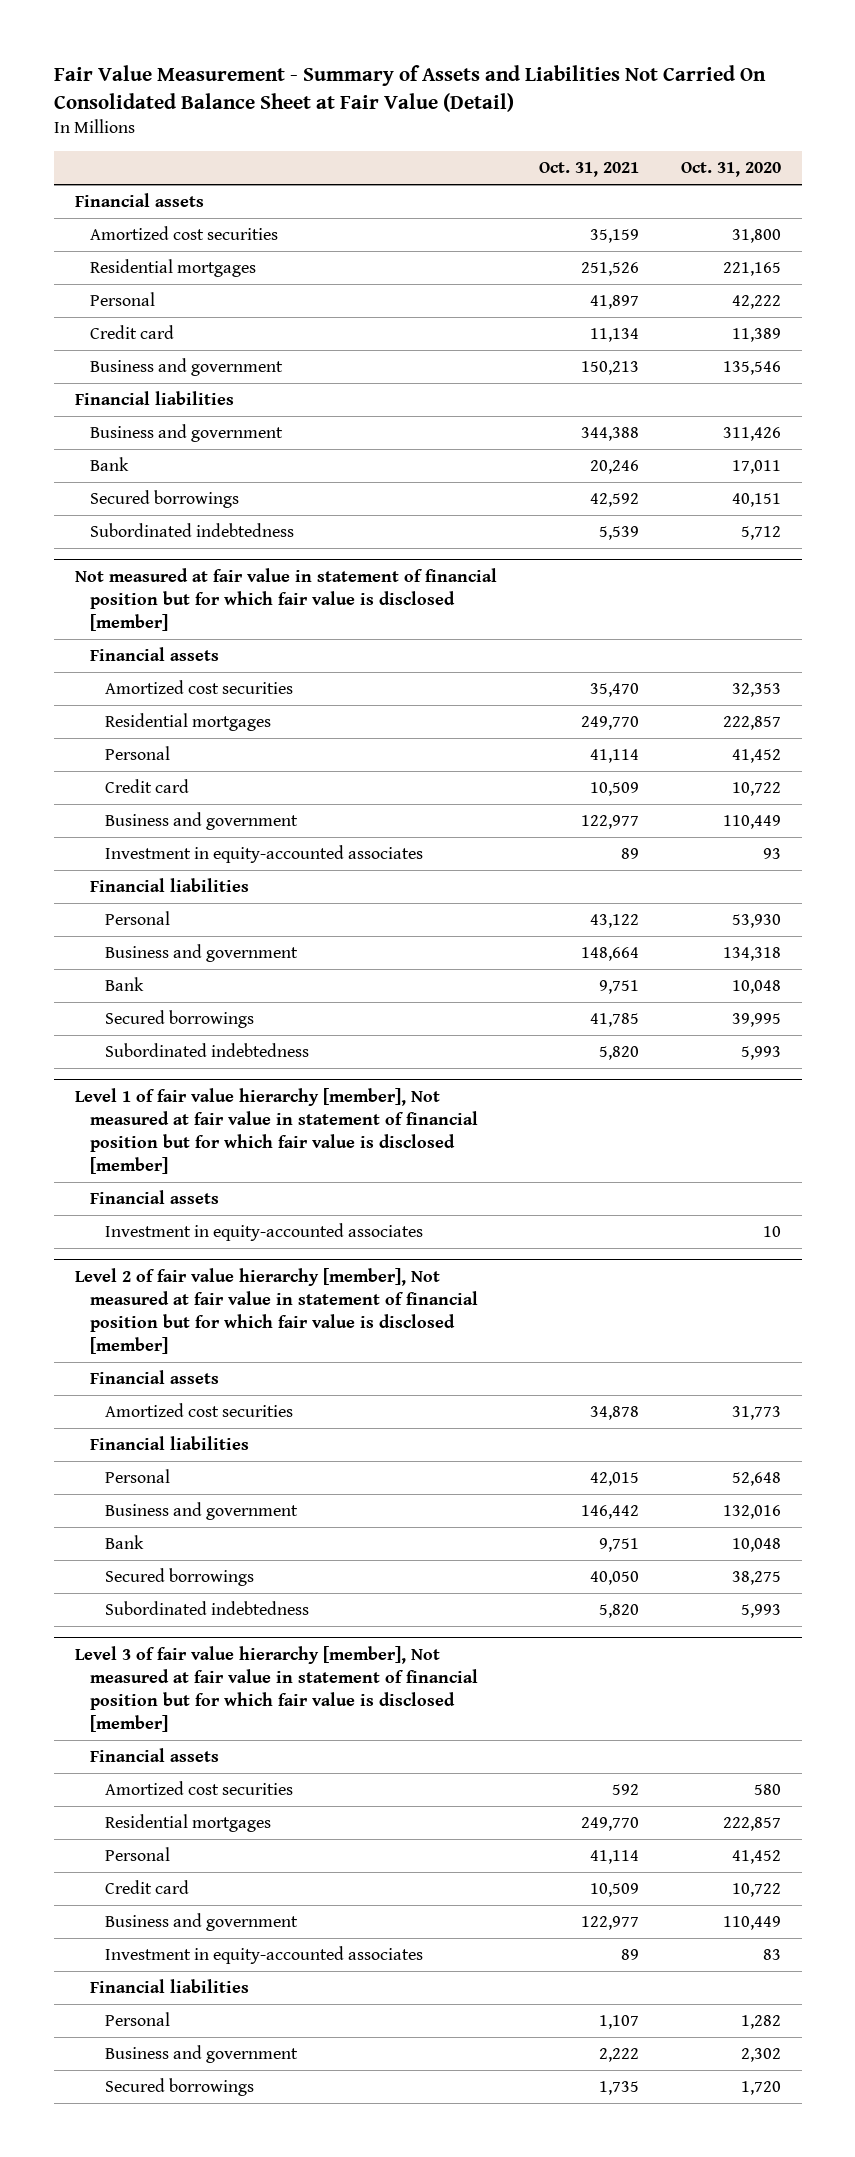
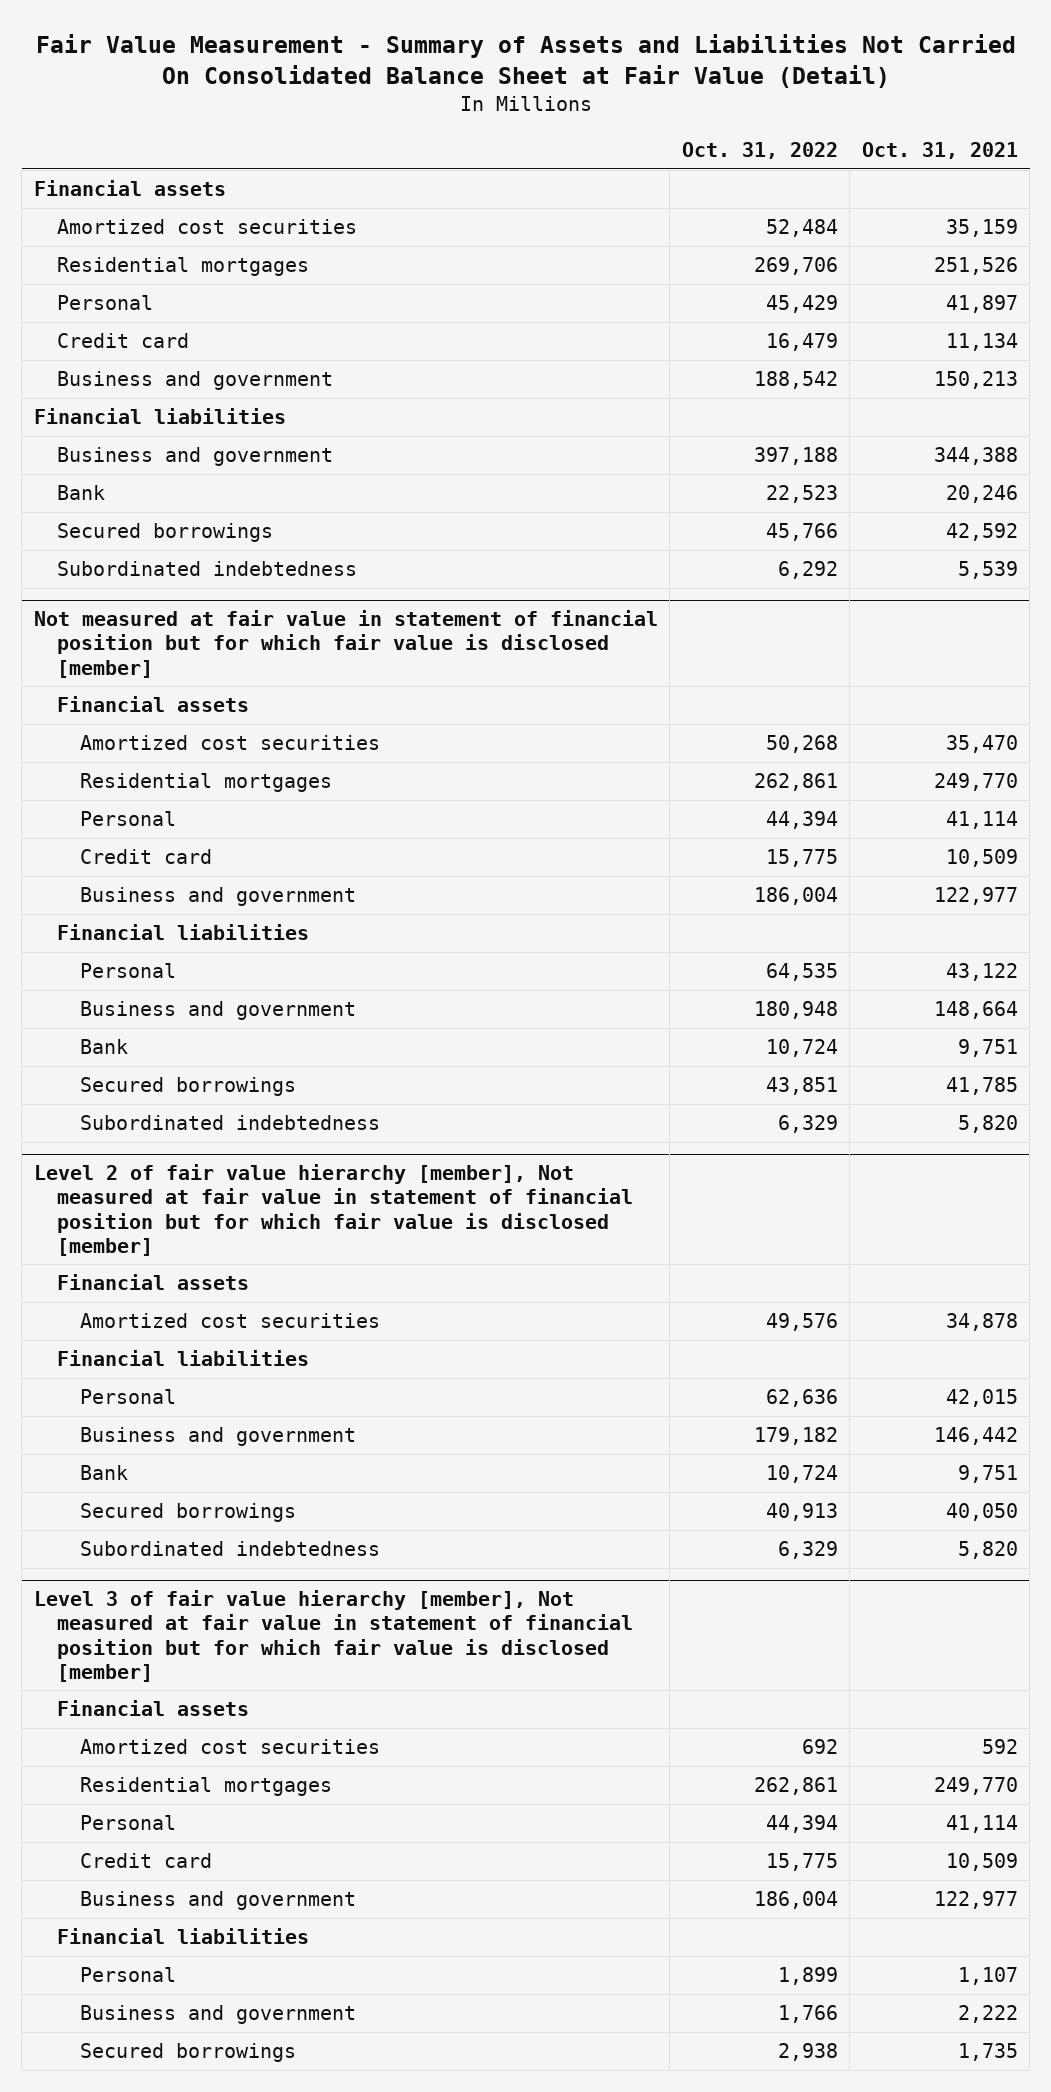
[680,162,781,178] Oct. 31, 2020 -> none
none -> [681,142,838,160] Oct. 31, 2022
[105,845,424,864] Investment in equity-accounted associates -> none
[74,1087,479,1174] Level 1 of fair value hierarchy [member], Not measured at fair value in statement of financial position but for which fair value is disclosed [member] -> none
[90,1190,220,1205] Financial assets -> none
[105,1223,424,1242] Investment in equity-accounted associates -> none
[105,1946,424,1965] Investment in equity-accounted associates -> none

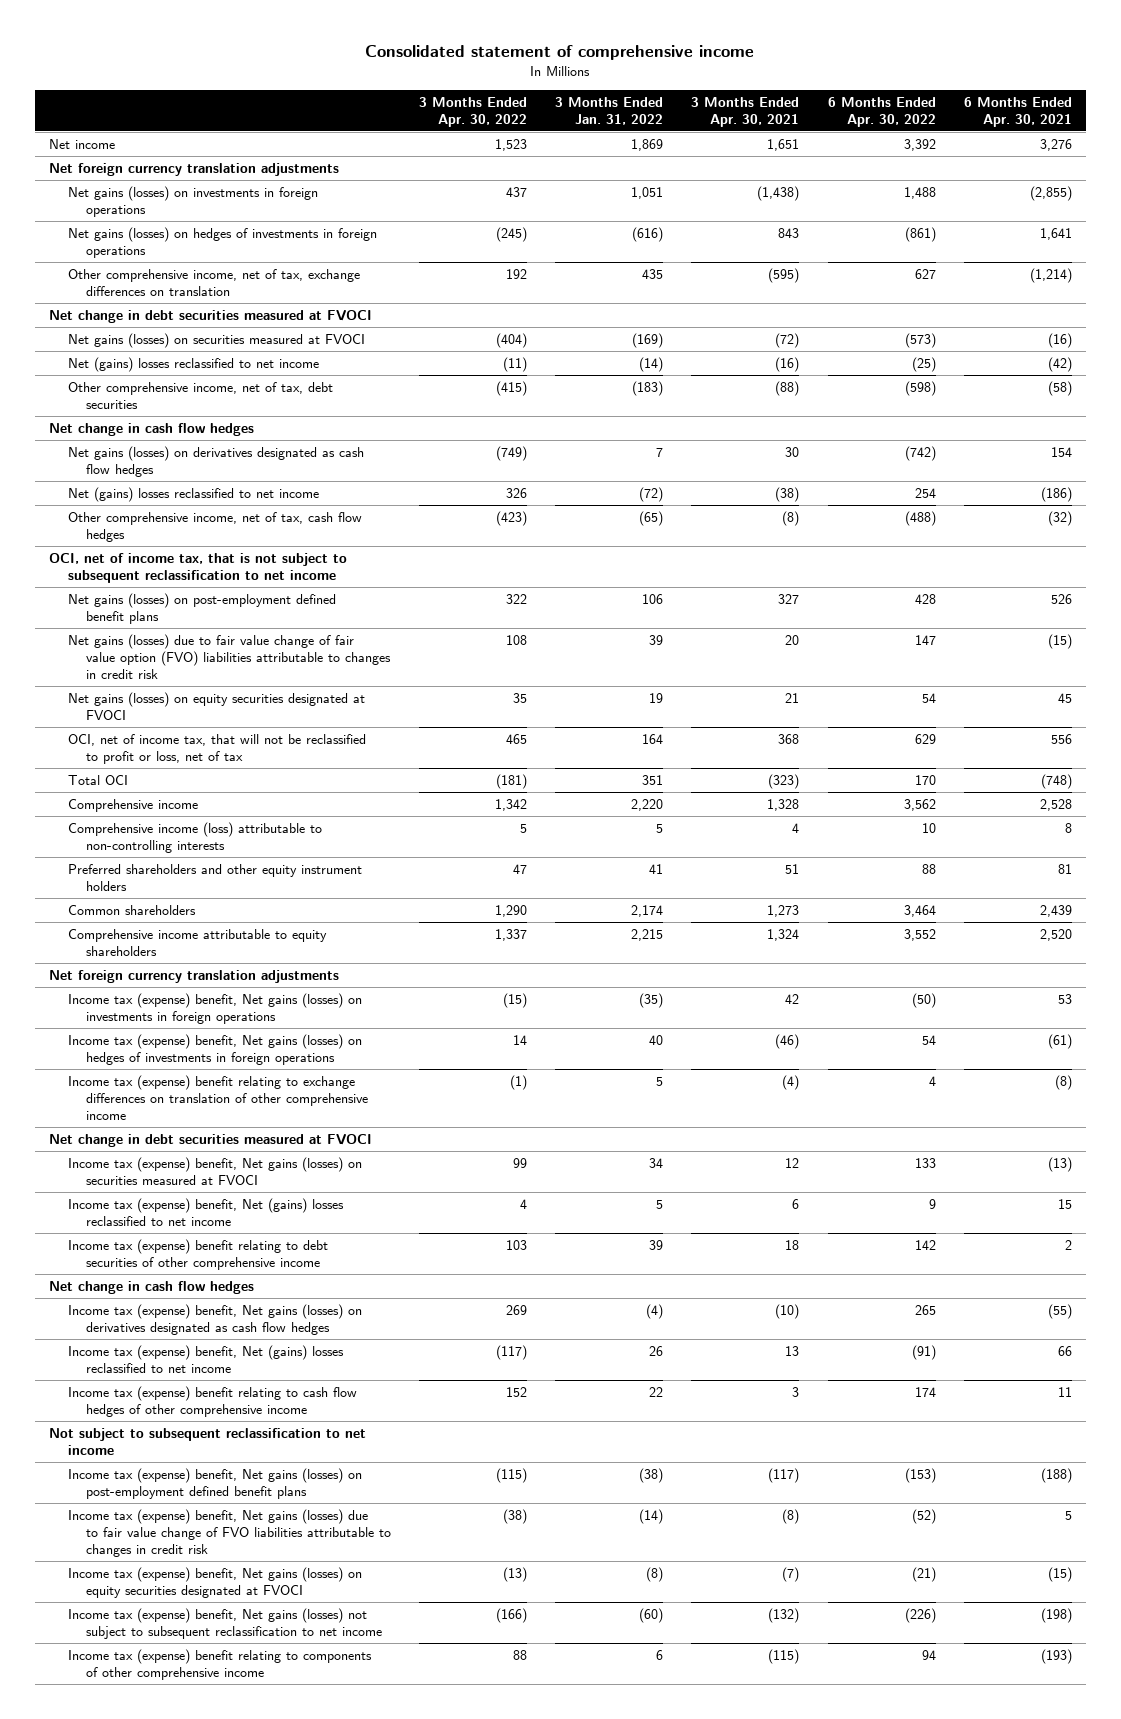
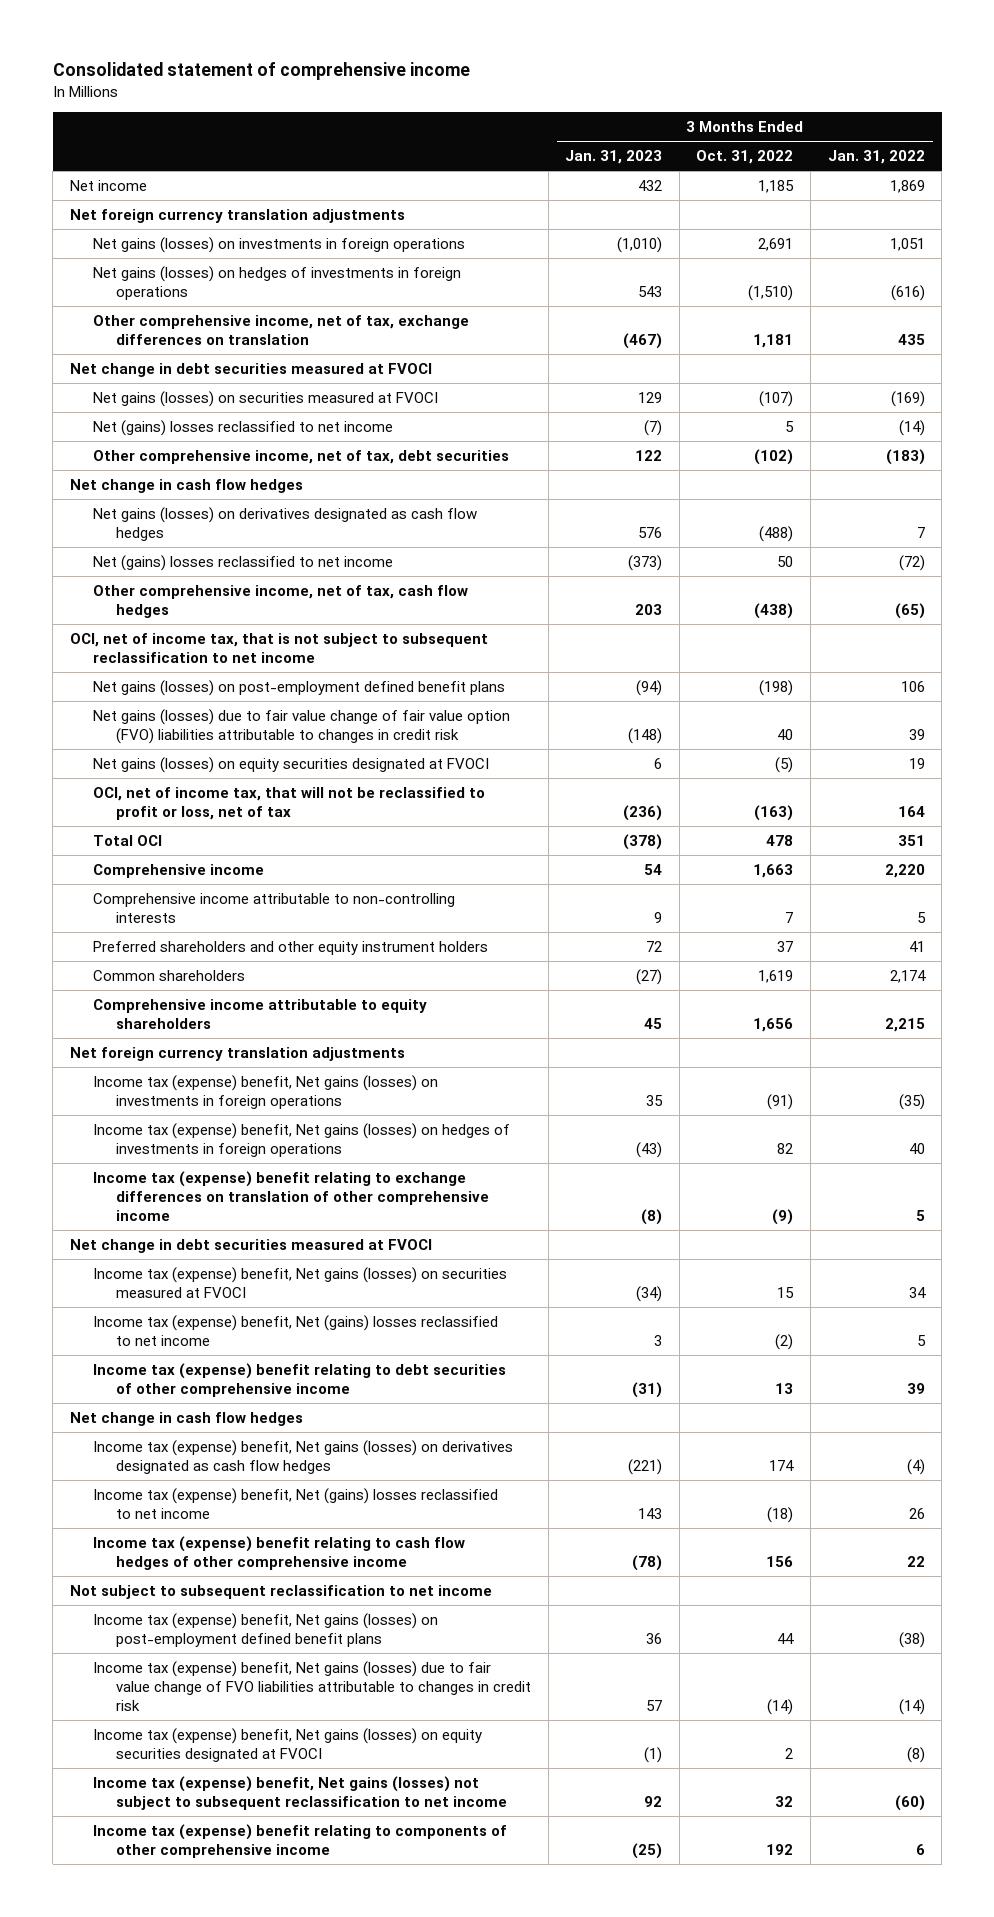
[419,97,528,128] 3 Months Ended Apr. 30, 2022 -> none
[691,97,800,128] 3 Months Ended Apr. 30, 2021 -> none
[827,97,936,128] 6 Months Ended Apr. 30, 2022 -> none
[963,97,1072,128] 6 Months Ended Apr. 30, 2021 -> none
none -> [565,150,663,165] Jan. 31, 2023
none -> [696,150,794,165] Oct. 31, 2022
[67,821,322,853] Comprehensive income (loss) attributable to non-controlling interests -> [93,892,456,924] Comprehensive income attributable to non-controlling interests

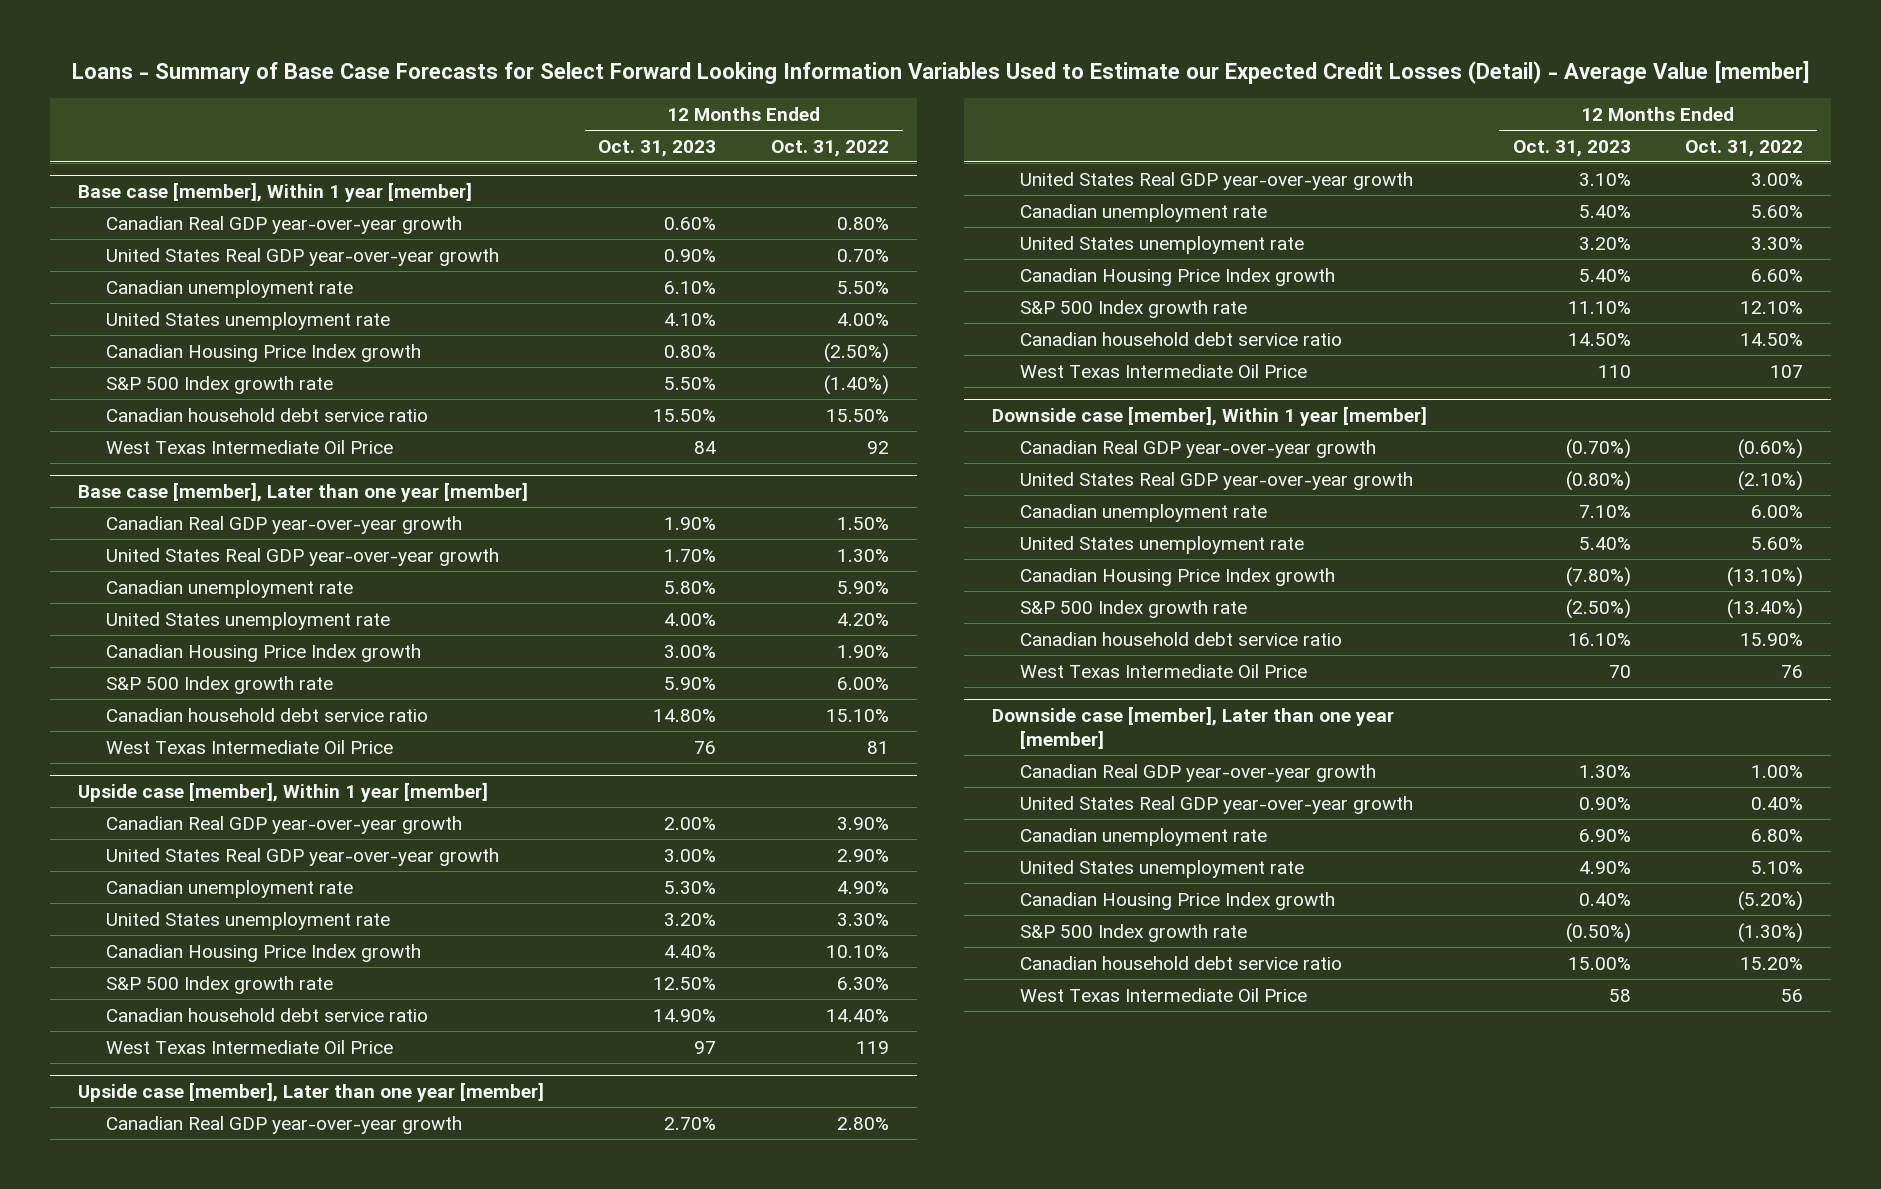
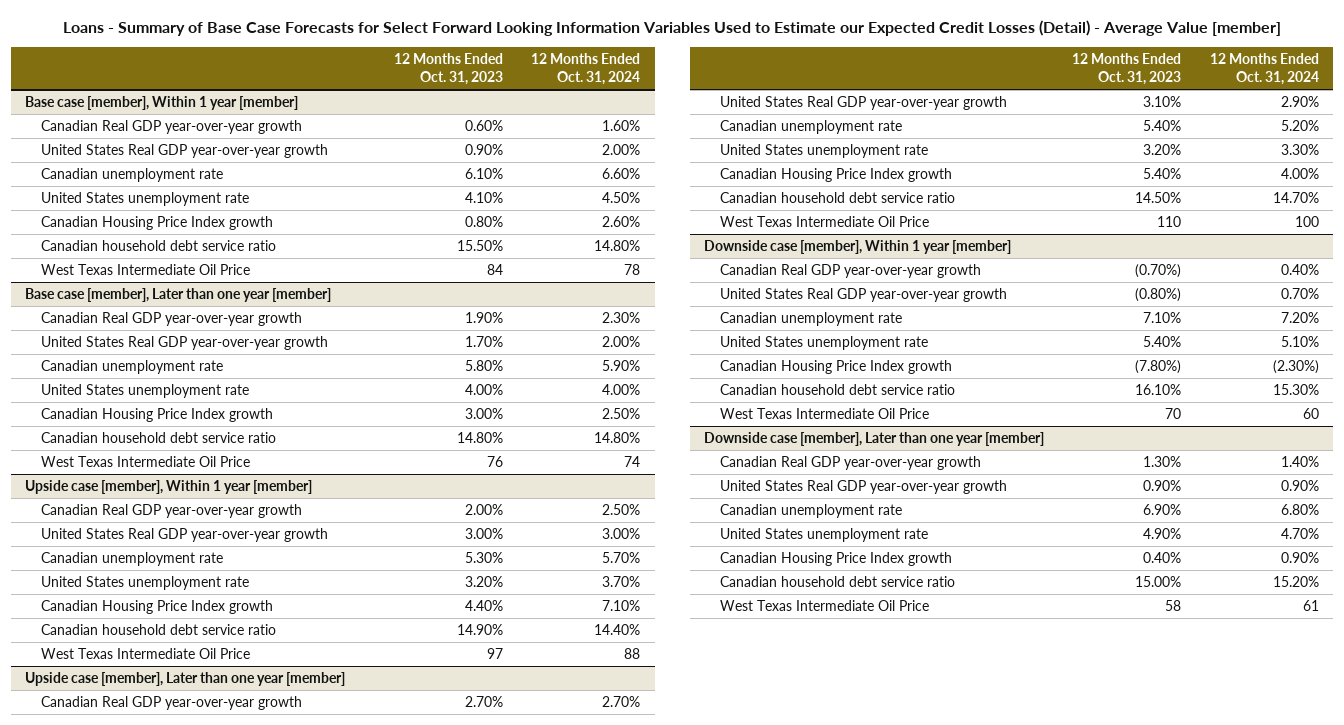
[771,139,890,157] Oct. 31, 2022 -> none
none -> [531,53,641,86] 12 Months Ended Oct. 31, 2024
[105,375,333,394] S&P 500 Index growth rate -> none
[105,675,333,694] S&P 500 Index growth rate -> none
[105,975,333,994] S&P 500 Index growth rate -> none
[1019,299,1247,318] S&P 500 Index growth rate -> none
[1019,599,1247,618] S&P 500 Index growth rate -> none
[1019,923,1247,942] S&P 500 Index growth rate -> none

